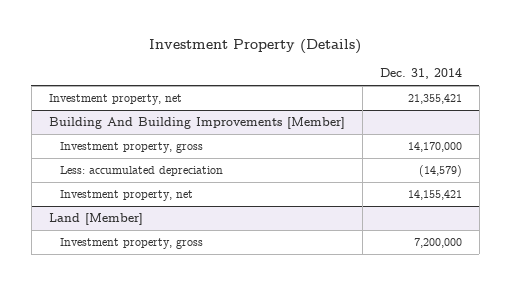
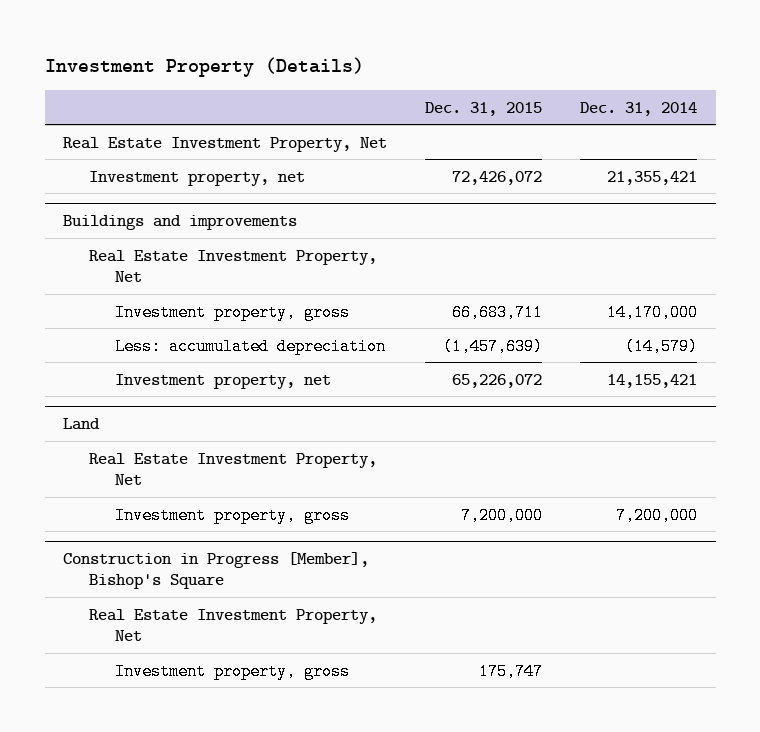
none -> [425,101,543,116] Dec. 31, 2015
none -> [63,136,388,152] Real Estate Investment Property, Net
[48,117,345,130] Building And Building Improvements [Member] -> [63,215,298,231] Buildings and improvements
none -> [88,249,377,282] Real Estate Investment Property, Net
[48,213,143,226] Land [Member] -> [63,418,101,431] Land
none -> [88,452,377,485] Real Estate Investment Property, Net
none -> [63,552,370,590] Construction in Progress [Member], Bishop's Square
none -> [88,608,377,641] Real Estate Investment Property, Net
none -> [114,662,350,680] Investment property, gross

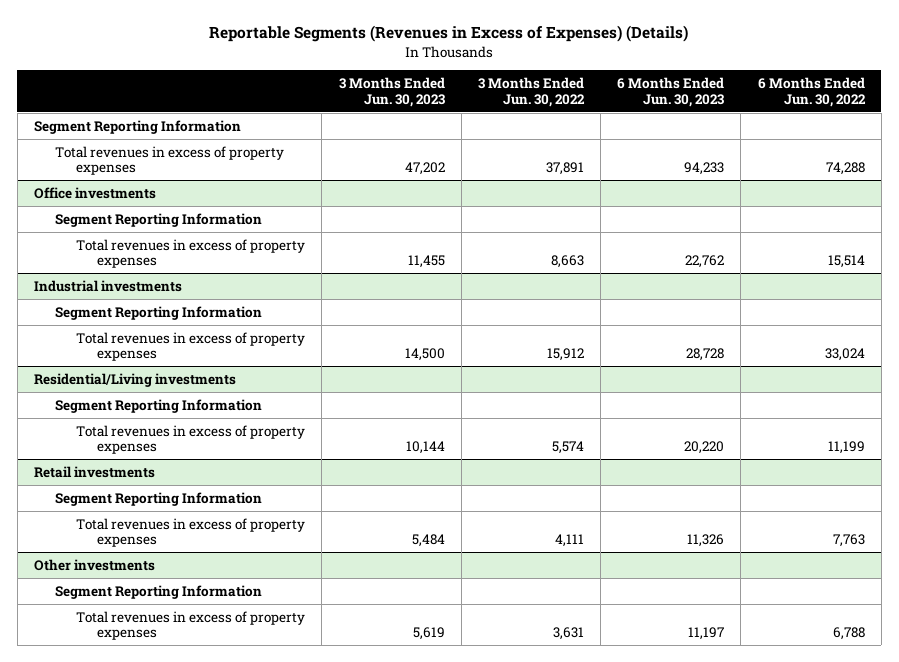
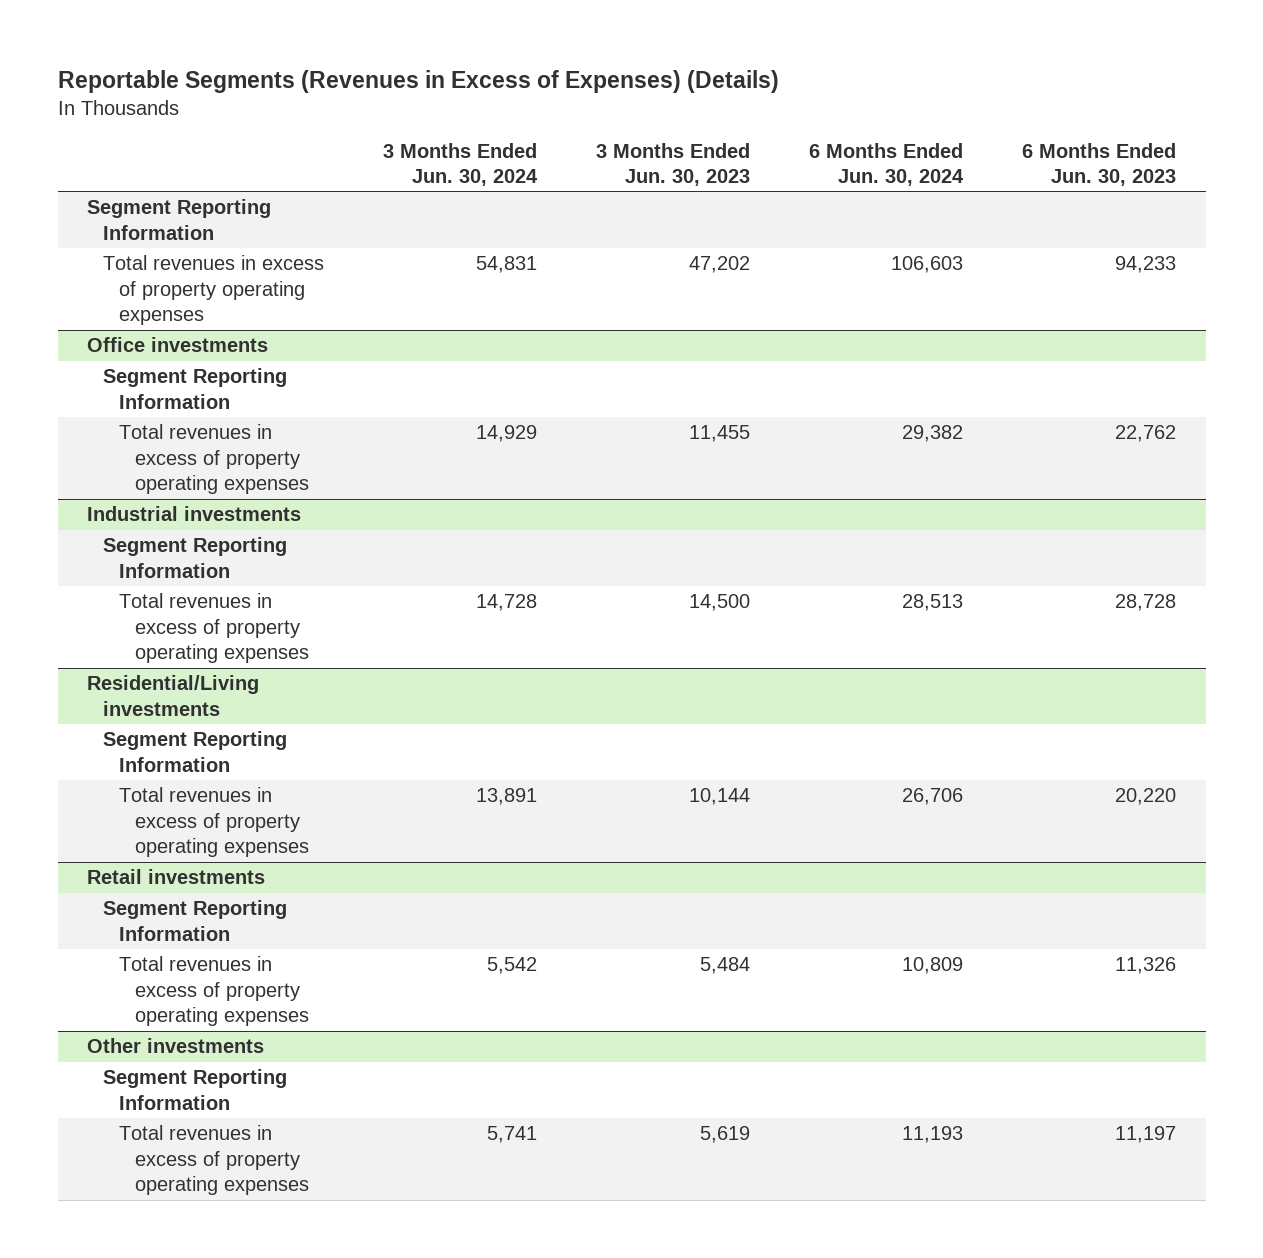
[477,76,585,107] 3 Months Ended Jun. 30, 2022 -> none
[757,76,866,107] 6 Months Ended Jun. 30, 2022 -> none
none -> [382,142,538,186] 3 Months Ended Jun. 30, 2024
none -> [809,142,965,186] 6 Months Ended Jun. 30, 2024
[55,145,285,176] Total revenues in excess of property expenses -> [102,255,324,325] Total revenues in excess of property operating expenses
[76,238,306,269] Total revenues in excess of property expenses -> [118,424,309,494] Total revenues in excess of property operating expenses
[76,331,306,362] Total revenues in excess of property expenses -> [118,593,309,663] Total revenues in excess of property operating expenses
[76,424,306,455] Total revenues in excess of property expenses -> [118,787,309,857] Total revenues in excess of property operating expenses
[76,517,306,548] Total revenues in excess of property expenses -> [118,956,309,1026] Total revenues in excess of property operating expenses
[76,610,306,641] Total revenues in excess of property expenses -> [118,1125,309,1195] Total revenues in excess of property operating expenses

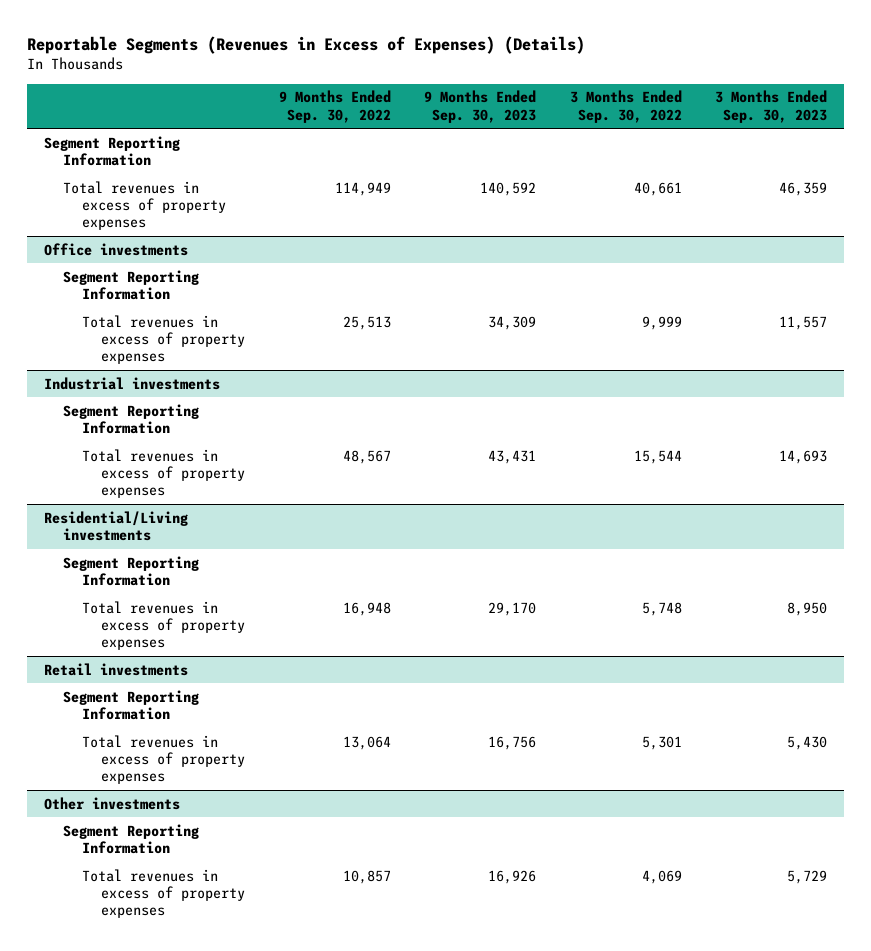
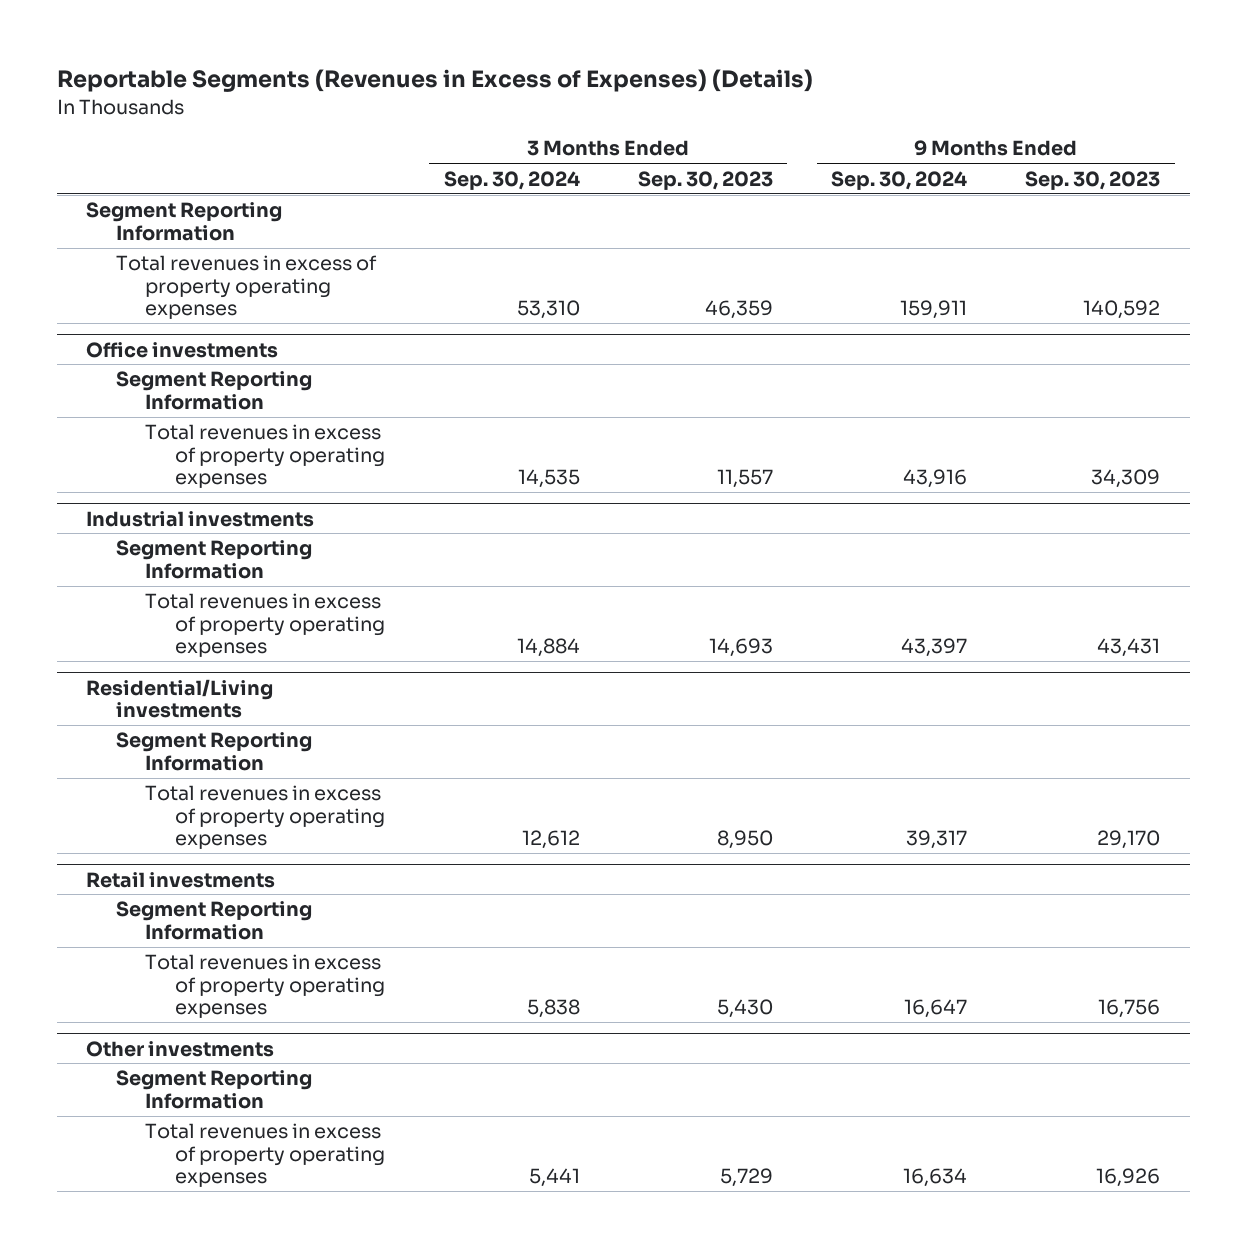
[278,90,391,123] 9 Months Ended Sep. 30, 2022 -> none
[569,90,682,123] 3 Months Ended Sep. 30, 2022 -> none
none -> [443,170,580,190] Sep. 30, 2024
none -> [831,170,968,190] Sep. 30, 2024
[62,180,227,231] Total revenues in excess of property expenses -> [115,255,377,320] Total revenues in excess of property operating expenses
[82,314,246,365] Total revenues in excess of property expenses -> [145,424,386,489] Total revenues in excess of property operating expenses
[82,448,246,499] Total revenues in excess of property expenses -> [145,593,386,658] Total revenues in excess of property operating expenses
[82,600,246,651] Total revenues in excess of property expenses -> [145,785,386,850] Total revenues in excess of property operating expenses
[82,734,246,785] Total revenues in excess of property expenses -> [145,954,386,1019] Total revenues in excess of property operating expenses
[82,868,246,919] Total revenues in excess of property expenses -> [145,1123,386,1188] Total revenues in excess of property operating expenses

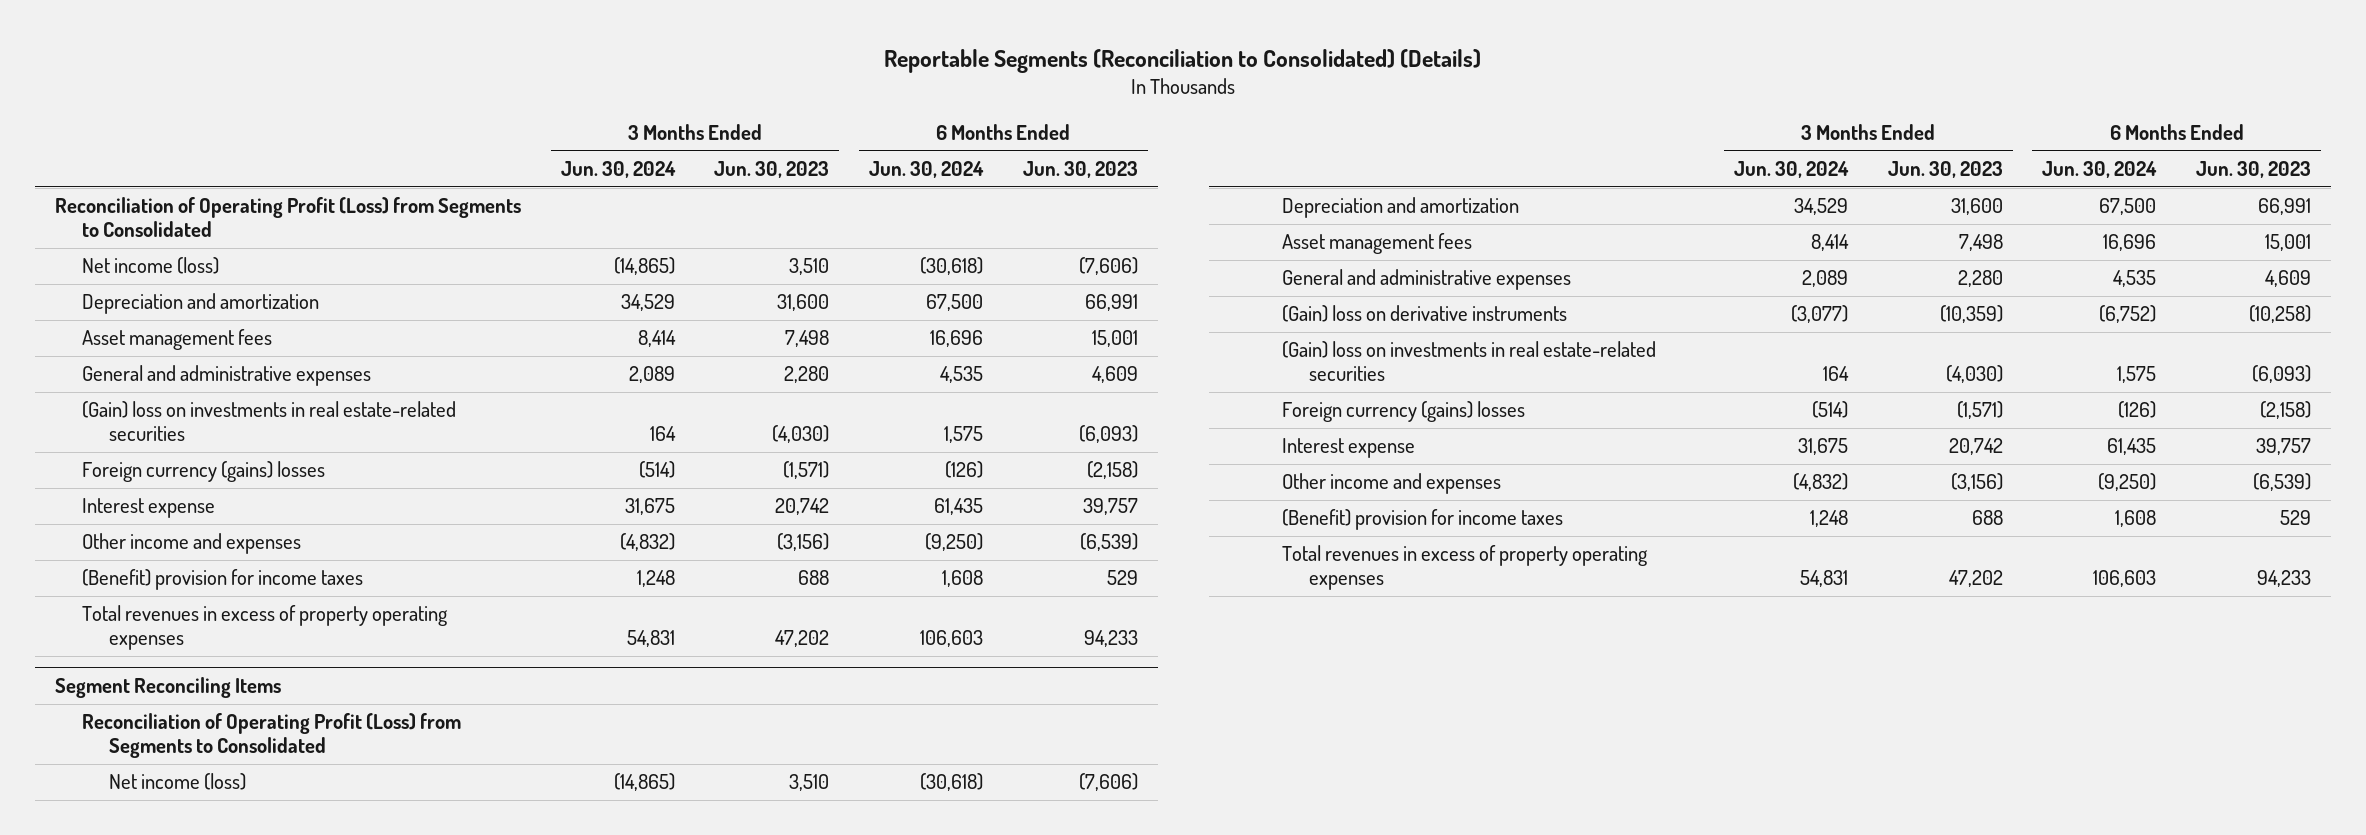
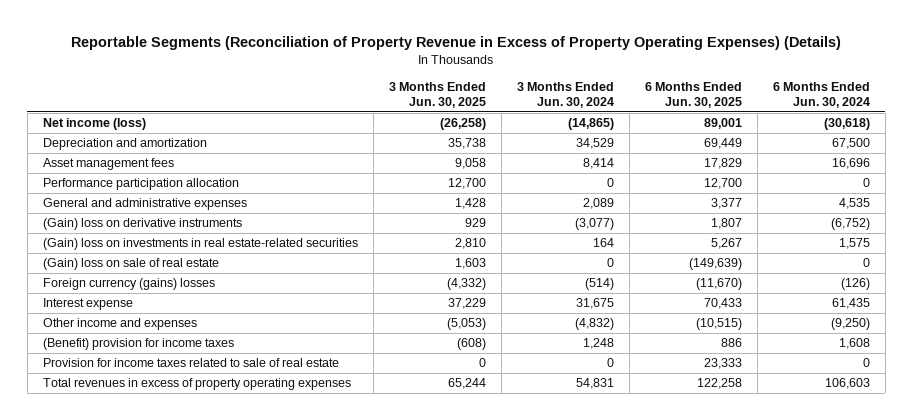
[884,48,1482,73] Reportable Segments (Reconciliation to Consolidated) (Details) -> [71,36,842,51] Reportable Segments (Reconciliation of Property Revenue in Excess of Property Operating Expenses) (Details)
[714,161,830,179] Jun. 30, 2023 -> none
[1022,161,1138,179] Jun. 30, 2023 -> none
none -> [388,82,486,109] 3 Months Ended Jun. 30, 2025
none -> [644,82,742,109] 6 Months Ended Jun. 30, 2025
[55,197,522,238] Reconciliation of Operating Profit (Loss) from Segments to Consolidated -> none
[82,365,372,387] General and administrative expenses -> none
[82,401,457,442] (Gain) loss on investments in real estate-related securities -> none
[82,461,326,483] Foreign currency (gains) losses -> none
[82,498,216,519] Interest expense -> none
[82,533,302,555] Other income and expenses -> none
[82,569,364,591] (Benefit) provision for income taxes -> none
[82,605,449,651] Total revenues in excess of property operating expenses -> none
[55,677,282,699] Segment Reconciling Items -> none
[82,713,462,759] Reconciliation of Operating Profit (Loss) from Segments to Consolidated -> none
[109,773,247,791] Net income (loss) -> none
[1282,197,1520,219] Depreciation and amortization -> none
[1282,233,1473,255] Asset management fees -> none
none -> [42,178,239,191] Performance participation allocation
none -> [42,258,219,271] (Gain) loss on sale of real estate
none -> [42,358,339,368] Provision for income taxes related to sale of real estate

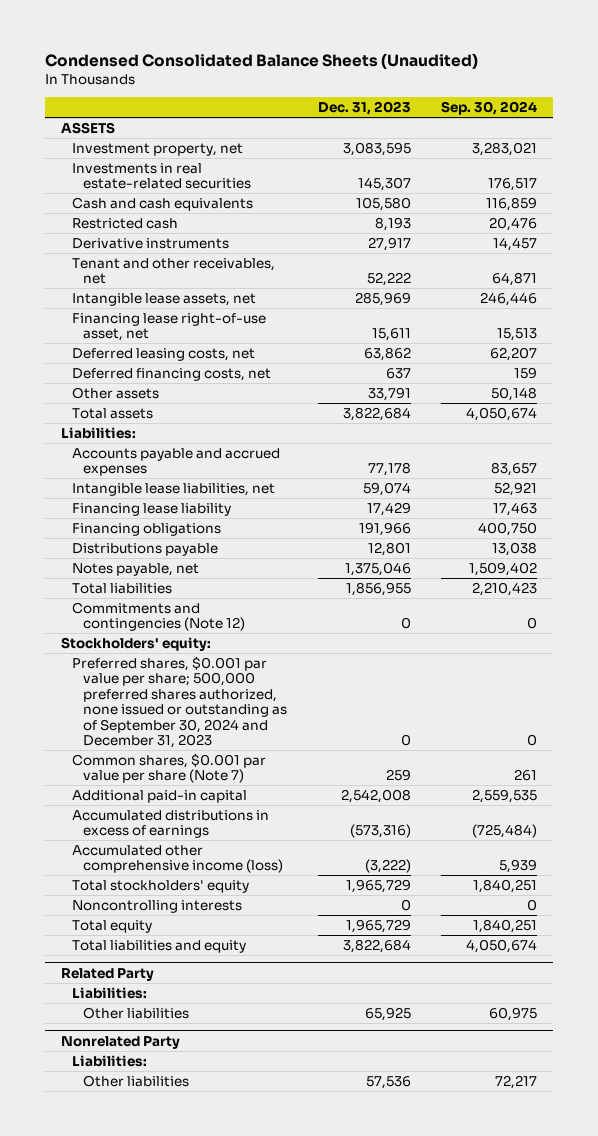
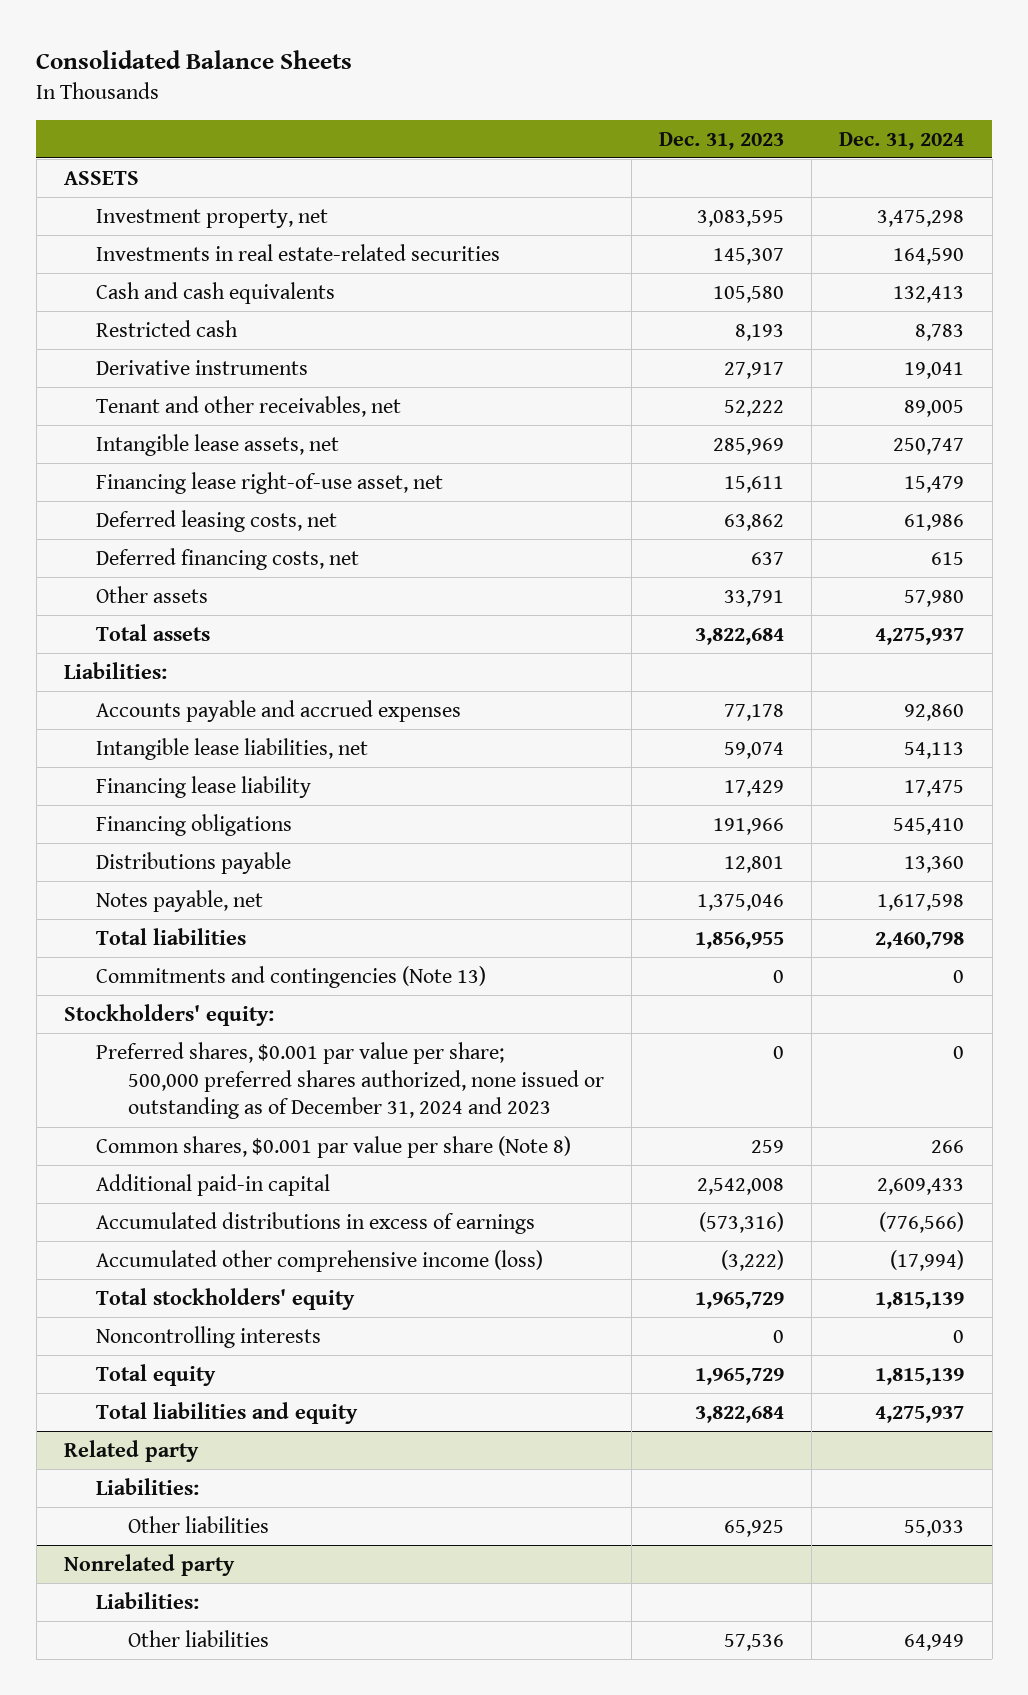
[45,52,479,69] Condensed Consolidated Balance Sheets (Unaudited) -> [36,50,353,70] Consolidated Balance Sheets
[441,100,538,115] Sep. 30, 2024 -> none
none -> [839,131,965,150] Dec. 31, 2024
[71,601,245,632] Commitments and contingencies (Note 12) -> [95,965,486,988] Commitments and contingencies (Note 13)
[71,655,287,749] Preferred shares, $0.001 par value per share; 500,000 preferred shares authorized, none issued or outstanding as of September 30, 2024 and December 31, 2023 -> [95,1041,604,1120] Preferred shares, $0.001 par value per share; 500,000 preferred shares authorized, none issued or outstanding as of December 31, 2024 and 2023
[71,752,266,784] Common shares, $0.001 par value per share (Note 7) -> [95,1135,571,1158] Common shares, $0.001 par value per share (Note 8)
[60,967,154,981] Related Party -> [63,1439,199,1462] Related party
[60,1035,180,1049] Nonrelated Party -> [63,1553,235,1576] Nonrelated party

